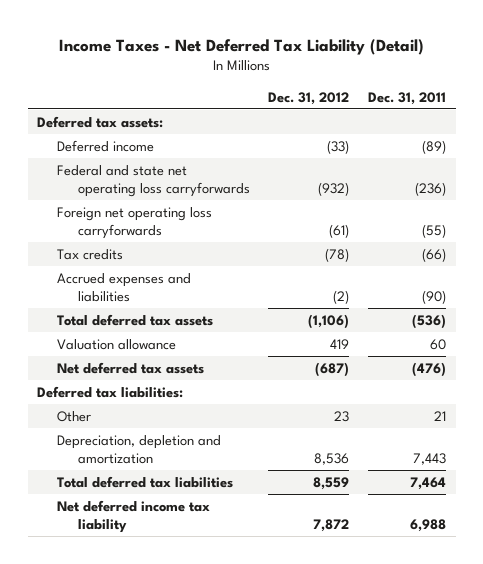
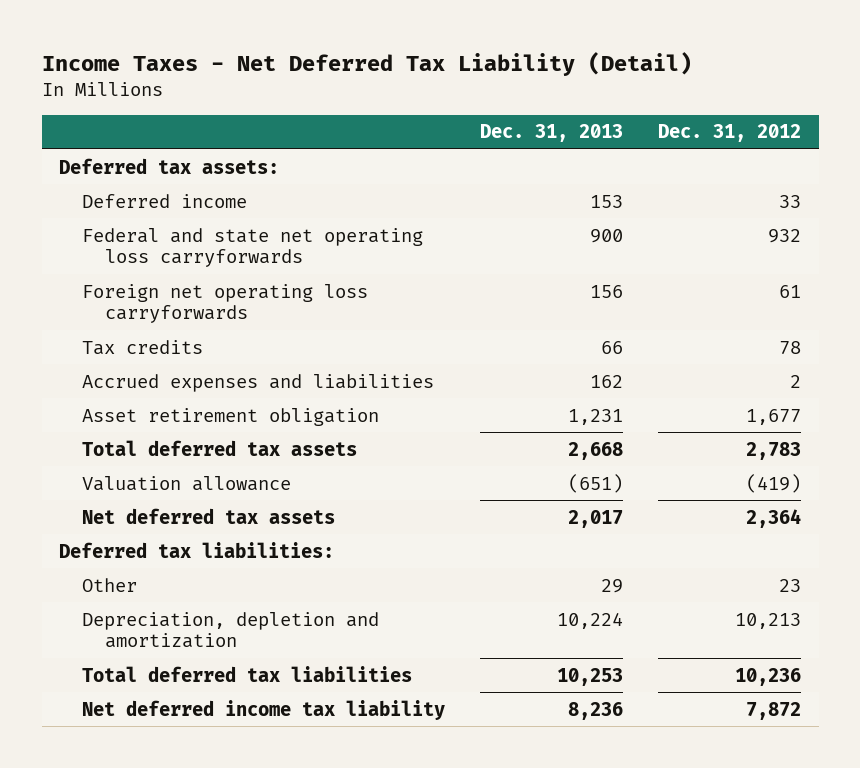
[368,91,447,105] Dec. 31, 2011 -> none
none -> [480,124,624,143] Dec. 31, 2013
[327,139,350,154] (33) -> [779,194,802,208] 33
[318,181,350,196] (932) -> [768,228,802,243] 932
[329,223,350,238] (61) -> [779,284,802,298] 61
[325,247,350,262] (78) -> [779,340,802,354] 78
[333,289,350,304] (2) -> [790,374,802,388] 2
none -> [81,407,379,426] Asset retirement obligation
[308,313,350,329] (1,106) -> [746,441,802,460] 2,783
[330,338,350,349] 419 -> [746,473,802,493] (419)
[315,361,350,377] (687) -> [746,508,802,528] 2,364
[314,452,350,465] 8,536 -> [735,612,802,629] 10,213
[313,476,350,490] 8,559 -> [735,667,802,686] 10,236

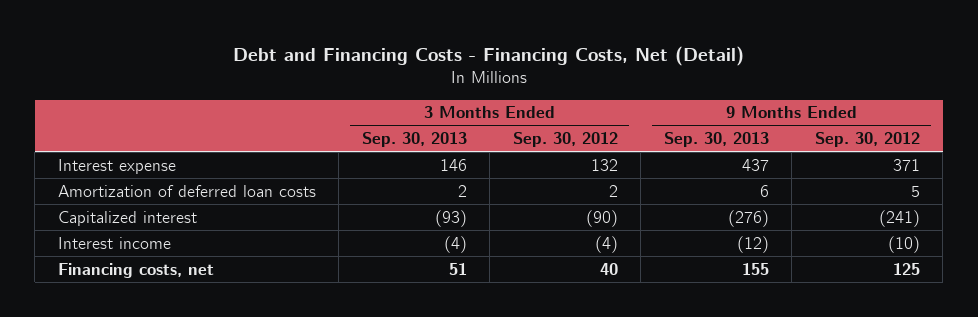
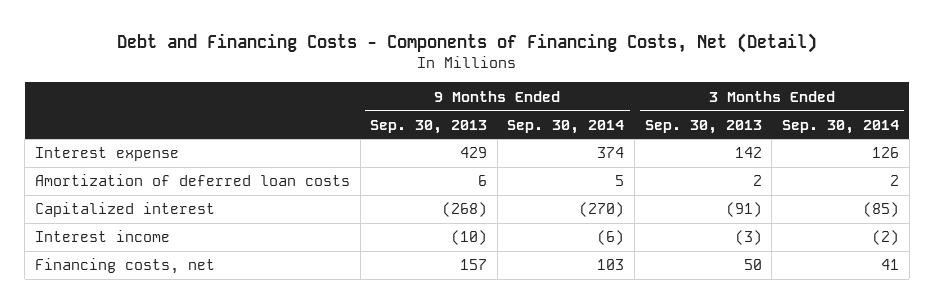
[232,45,744,66] Debt and Financing Costs - Financing Costs, Net (Detail) -> [116,32,817,53] Debt and Financing Costs - Components of Financing Costs, Net (Detail)
[512,132,618,148] Sep. 30, 2012 -> none
[814,132,920,148] Sep. 30, 2012 -> none
none -> [507,119,625,134] Sep. 30, 2014
none -> [782,119,900,134] Sep. 30, 2014
[439,158,467,171] 146 -> [734,147,762,159] 142
[741,158,769,171] 437 -> [460,147,488,159] 429
[434,209,467,227] (93) -> [725,202,762,218] (91)
[727,209,769,227] (276) -> [442,202,488,218] (268)
[443,235,467,253] (4) -> [734,230,762,246] (3)
[736,235,769,253] (12) -> [451,230,488,246] (10)
[448,262,467,275] 51 -> [743,259,762,271] 50
[741,262,769,275] 155 -> [460,259,488,271] 157

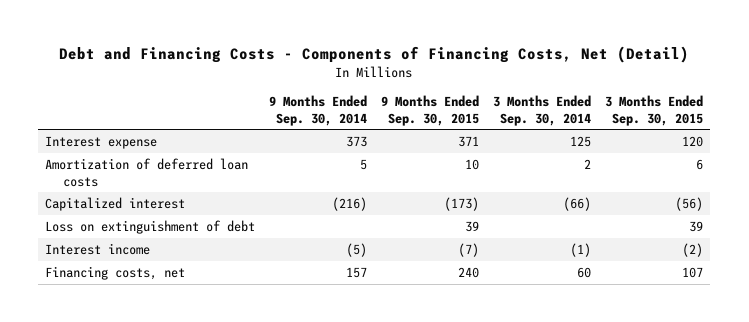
[370,119,488,134] Sep. 30, 2013 -> none
[644,119,762,134] Sep. 30, 2013 -> none
none -> [381,94,480,126] 9 Months Ended Sep. 30, 2015
none -> [605,94,704,126] 3 Months Ended Sep. 30, 2015
[597,147,625,159] 374 -> [346,135,368,147] 373
[872,147,900,159] 126 -> [570,135,592,147] 125
[579,202,625,218] (270) -> [332,196,368,211] (216)
[863,202,900,218] (85) -> [563,196,592,211] (66)
none -> [45,219,256,234] Loss on extinguishment of debt
[597,230,625,246] (6) -> [346,242,368,257] (5)
[872,230,900,246] (2) -> [570,242,592,257] (1)
[597,259,625,271] 103 -> [346,266,368,278] 157
[881,259,900,271] 41 -> [577,266,592,278] 60

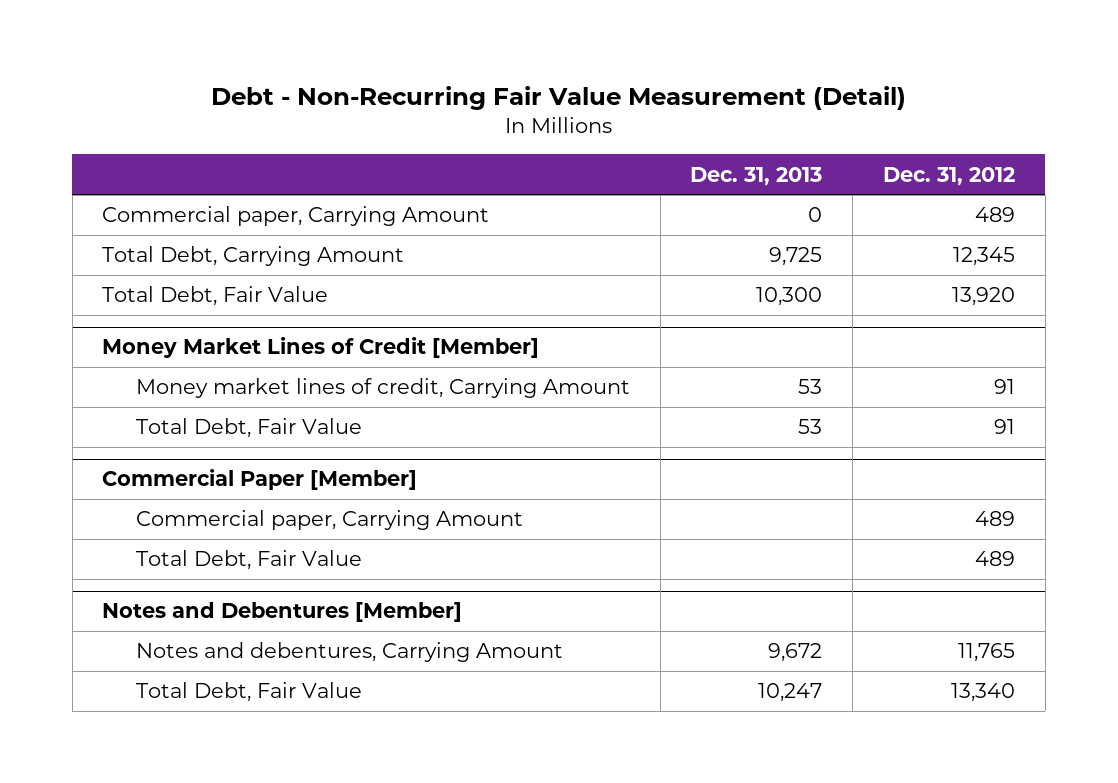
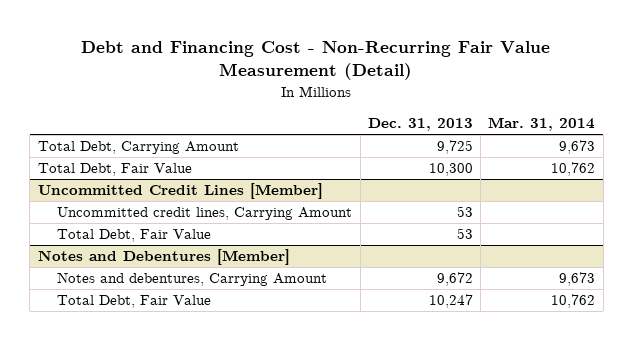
[210,85,906,110] Debt - Non-Recurring Fair Value Measurement (Detail) -> [81,41,551,81] Debt and Financing Cost - Non-Recurring Fair Value Measurement (Detail)
[883,166,1016,186] Dec. 31, 2012 -> none
none -> [488,117,596,132] Mar. 31, 2014
[102,206,490,227] Commercial paper, Carrying Amount -> none
[102,337,540,359] Money Market Lines of Credit [Member] -> none
none -> [37,183,323,200] Uncommitted Credit Lines [Member]
[135,378,630,399] Money market lines of credit, Carrying Amount -> [57,207,353,221] Uncommitted credit lines, Carrying Amount
[102,469,418,491] Commercial Paper [Member] -> none
[135,510,523,531] Commercial paper, Carrying Amount -> none
[135,550,362,571] Total Debt, Fair Value -> none

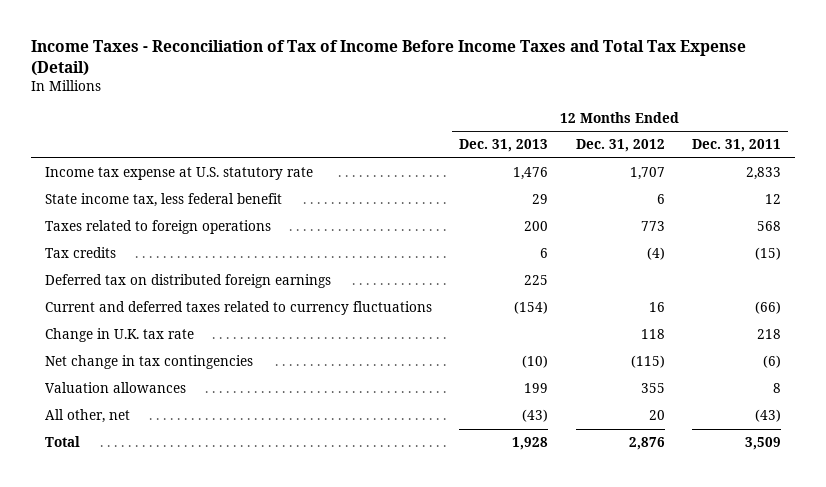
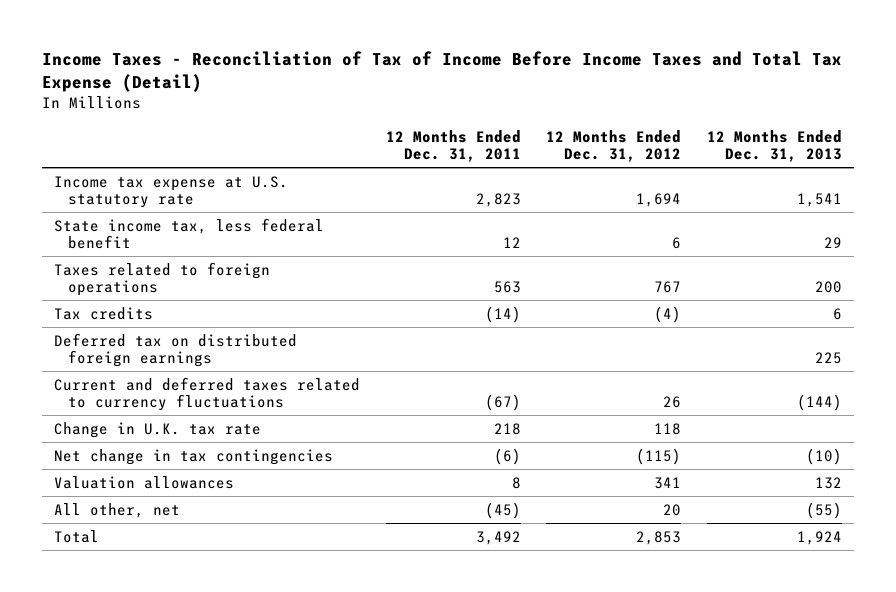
[513,167,549,181] 1,476 -> [796,192,842,207] 1,541
[629,167,665,181] 1,707 -> [636,192,682,207] 1,694
[745,167,781,181] 2,833 -> [475,192,521,207] 2,823
[640,221,665,232] 773 -> [654,280,682,293] 767
[756,221,781,232] 568 -> [493,280,521,293] 563
[754,247,781,261] (15) -> [484,305,521,323] (14)
[514,301,549,315] (154) -> [796,393,842,411] (144)
[648,302,665,313] 16 -> [663,395,682,408] 26
[754,301,781,315] (66) -> [484,393,521,411] (67)
[524,383,549,394] 199 -> [814,476,842,489] 132
[640,383,665,394] 355 -> [654,476,682,489] 341
[522,409,549,423] (43) -> [805,501,842,519] (55)
[754,409,781,423] (43) -> [484,501,521,519] (45)
[512,437,549,451] 1,928 -> [796,530,842,545] 1,924
[628,437,665,451] 2,876 -> [636,530,682,545] 2,853
[744,437,781,451] 3,509 -> [475,530,521,545] 3,492

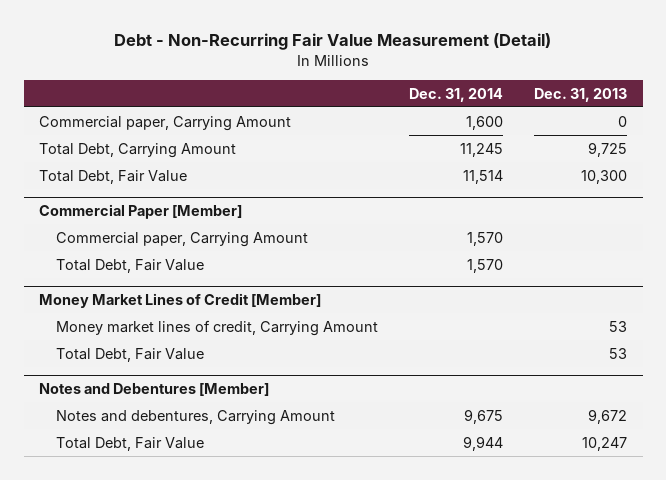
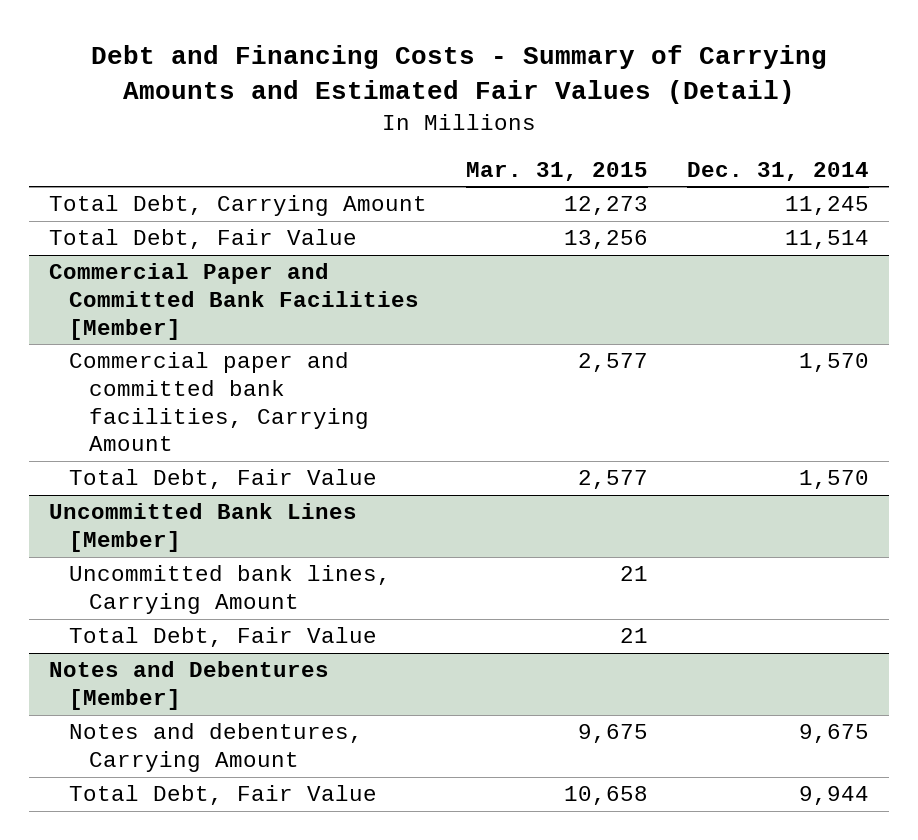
[114,33,552,51] Debt - Non-Recurring Fair Value Measurement (Detail) -> [90,45,827,105] Debt and Financing Costs - Summary of Carrying Amounts and Estimated Fair Values (Detail)
[534,87,628,102] Dec. 31, 2013 -> none
none -> [465,161,648,181] Mar. 31, 2015
[39,115,292,131] Commercial paper, Carrying Amount -> none
[39,204,243,220] Commercial Paper [Member] -> [48,263,419,340] Commercial Paper and Committed Bank Facilities [Member]
[55,231,308,247] Commercial paper, Carrying Amount -> [68,352,370,452] Commercial paper and committed bank facilities, Carrying Amount
[39,293,322,309] Money Market Lines of Credit [Member] -> none
none -> [48,503,357,553] Uncommitted Bank Lines [Member]
[55,319,378,336] Money market lines of credit, Carrying Amount -> [68,565,391,615] Uncommitted bank lines, Carrying Amount

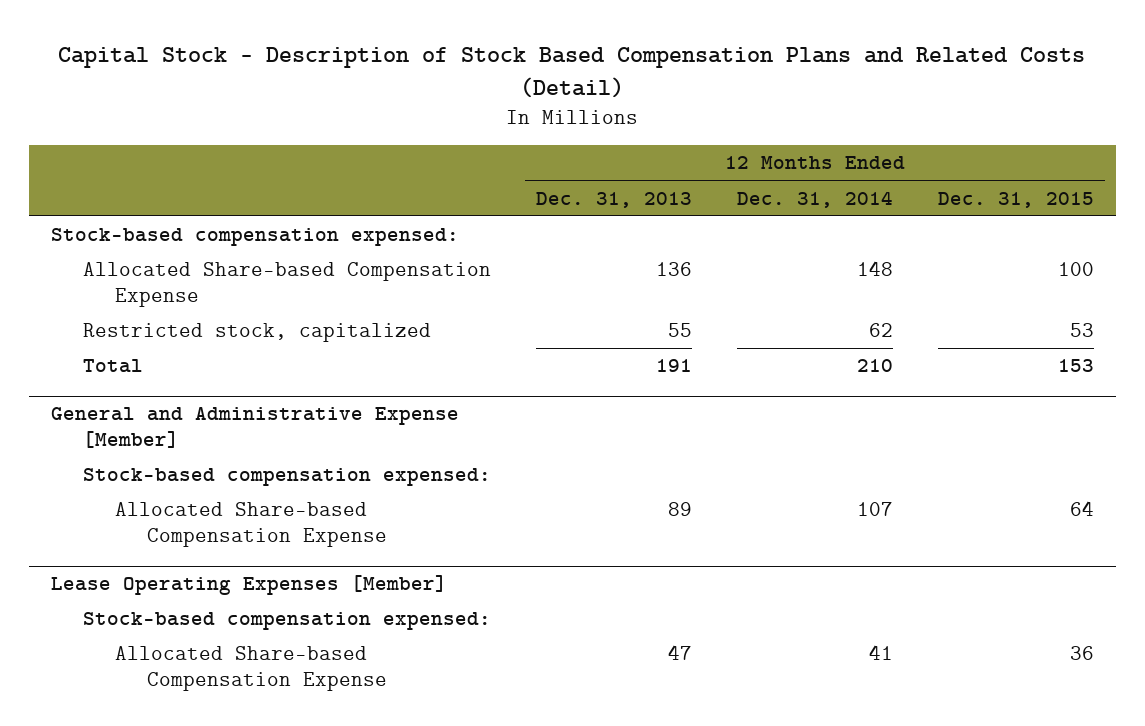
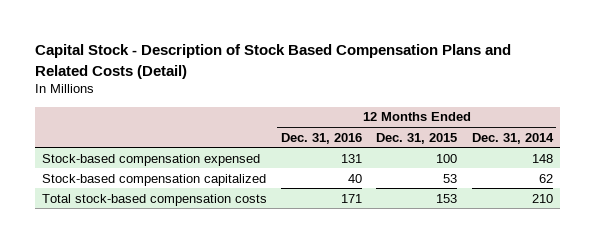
[536,191,693,208] Dec. 31, 2013 -> none
none -> [281,132,363,144] Dec. 31, 2016
[51,228,460,247] Stock-based compensation expensed: -> none
[51,407,460,449] General and Administrative Expense [Member] -> none
[83,468,492,487] Stock-based compensation expensed: -> none
[115,502,388,548] Allocated Share-based Compensation Expense -> none
[51,575,448,596] Lease Operating Expenses [Member] -> none
[83,612,492,631] Stock-based compensation expensed: -> none
[115,646,388,692] Allocated Share-based Compensation Expense -> none
[83,262,492,308] Allocated Share-based Compensation Expense -> [41,153,260,166] Stock-based compensation expensed
[83,323,432,343] Restricted stock, capitalized -> [41,173,266,186] Stock-based compensation capitalized
[83,359,144,374] Total -> [41,193,267,206] Total stock-based compensation costs

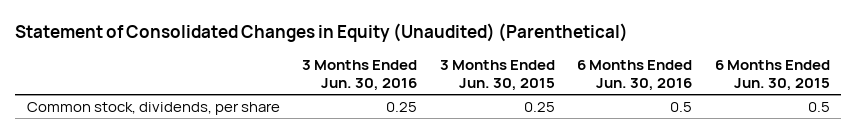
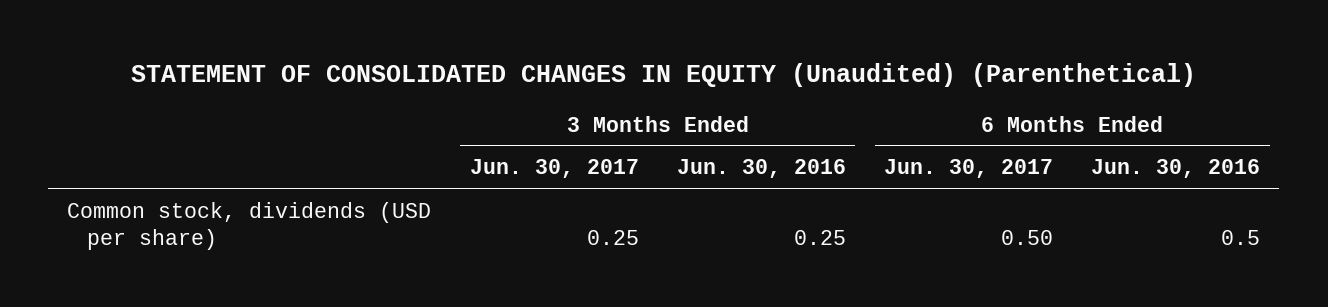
[15,23,629,43] Statement of Consolidated Changes in Equity (Unaudited) (Parenthetical) -> [130,62,1196,87] STATEMENT OF CONSOLIDATED CHANGES IN EQUITY (Unaudited) (Parenthetical)
[439,60,555,92] 3 Months Ended Jun. 30, 2015 -> none
[714,60,830,92] 6 Months Ended Jun. 30, 2015 -> none
none -> [469,159,639,179] Jun. 30, 2017
none -> [884,159,1054,179] Jun. 30, 2017
[26,101,280,115] Common stock, dividends, per share -> [67,202,432,250] Common stock, dividends (USD per share)

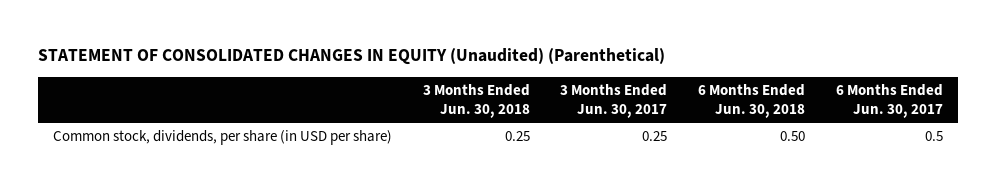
[676,159,846,179] Jun. 30, 2016 -> none
[1091,159,1261,179] Jun. 30, 2016 -> none
none -> [422,83,530,118] 3 Months Ended Jun. 30, 2018
none -> [698,83,806,118] 6 Months Ended Jun. 30, 2018
[67,202,432,250] Common stock, dividends (USD per share) -> [53,130,393,146] Common stock, dividends, per share (in USD per share)
[1001,229,1054,245] 0.50 -> [924,131,943,142] 0.5

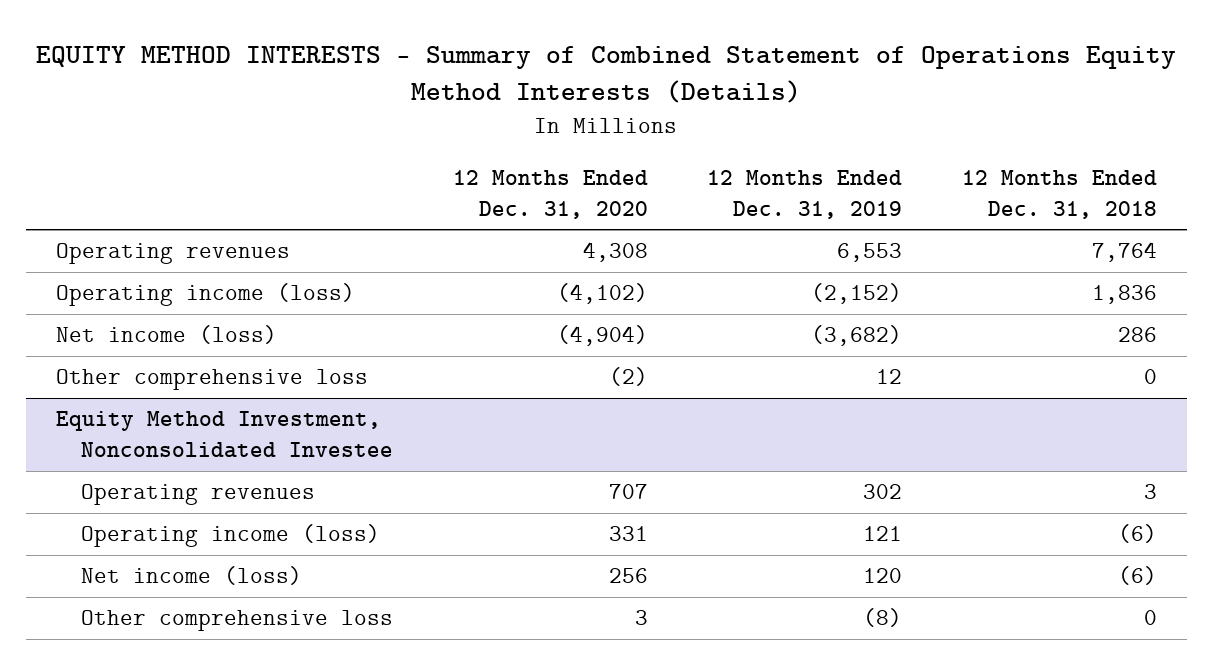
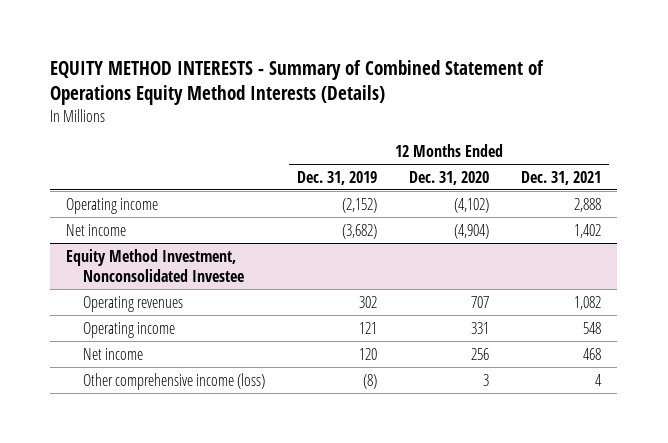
[961,169,1157,219] 12 Months Ended Dec. 31, 2018 -> none
none -> [521,170,602,185] Dec. 31, 2021
[55,243,290,265] Operating revenues -> none
[55,369,368,391] Other comprehensive loss -> none
[55,283,355,307] Operating income (loss) -> [66,197,159,214] Operating income
[55,325,277,345] Net income (loss) -> [66,223,127,236] Net income
[81,524,381,548] Operating income (loss) -> [82,321,175,338] Operating income
[81,566,303,586] Net income (loss) -> [82,347,143,360] Net income
[81,610,394,632] Other comprehensive loss -> [82,372,265,390] Other comprehensive income (loss)

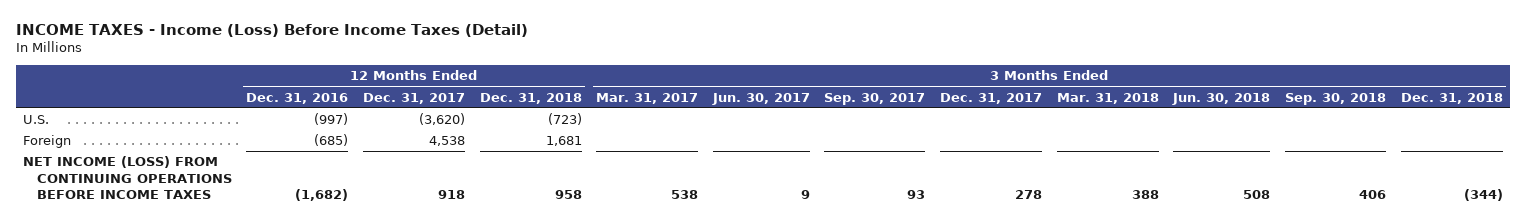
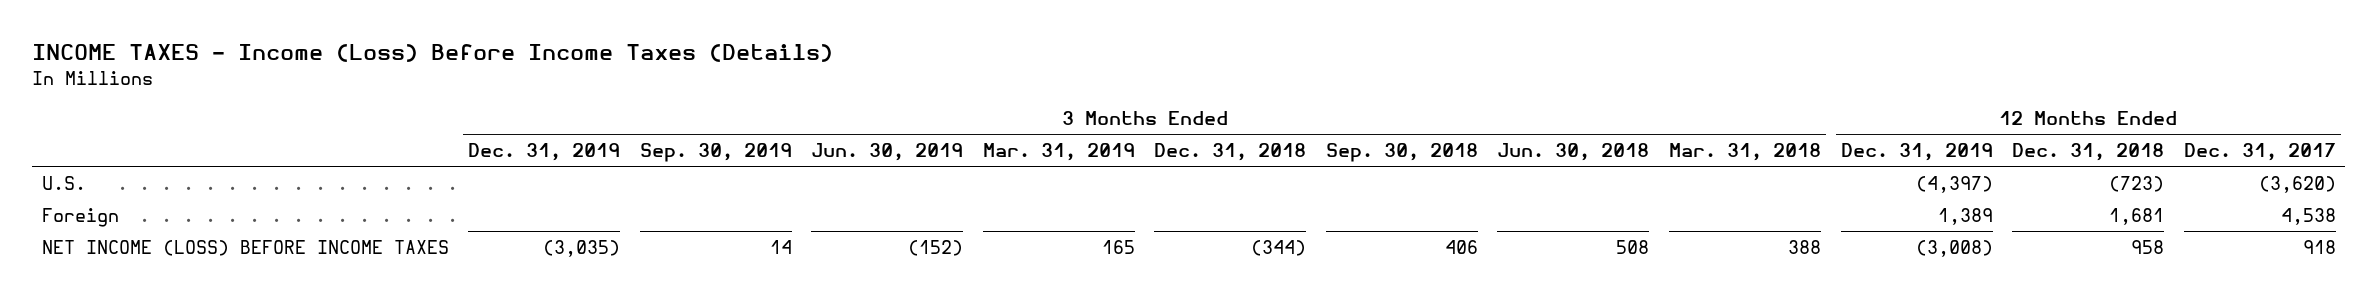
[15,24,528,38] INCOME TAXES - Income (Loss) Before Income Taxes (Detail) -> [31,44,833,63] INCOME TAXES - Income (Loss) Before Income Taxes (Details)
[246,92,349,104] Dec. 31, 2016 -> none
[596,92,699,104] Mar. 31, 2017 -> none
[711,92,810,105] Jun. 30, 2017 -> none
[824,92,926,105] Sep. 30, 2017 -> none
[940,92,1043,104] Dec. 31, 2017 -> none
none -> [468,143,621,162] Dec. 31, 2019
none -> [639,143,792,163] Sep. 30, 2019
none -> [811,143,964,162] Jun. 30, 2019
none -> [982,143,1135,162] Mar. 31, 2019
none -> [1840,143,1993,162] Dec. 31, 2019
[22,156,232,200] NET INCOME (LOSS) FROM CONTINUING OPERATIONS BEFORE INCOME TAXES -> [41,239,449,256] NET INCOME (LOSS) BEFORE INCOME TAXES

